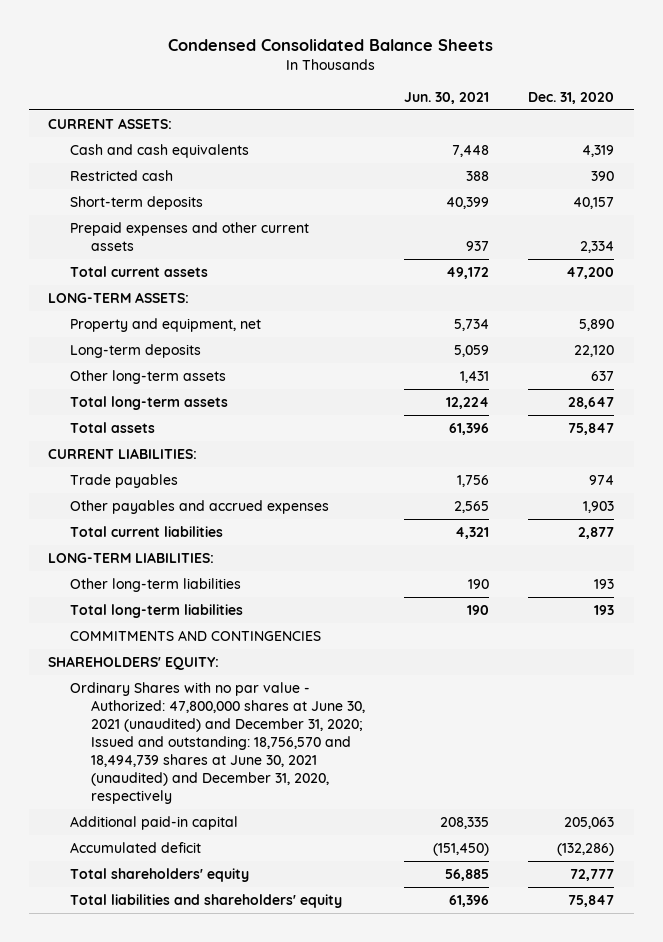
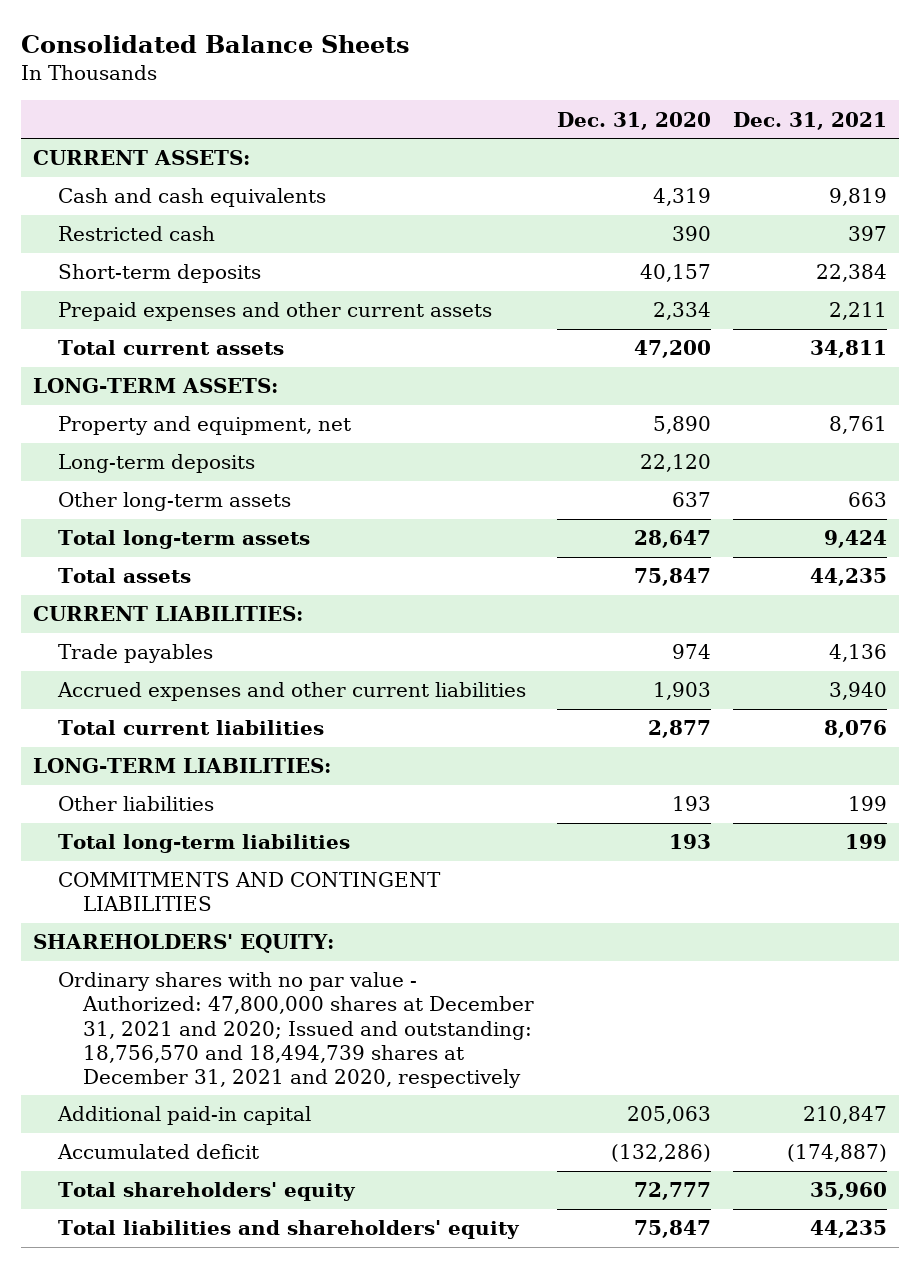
[168,38,494,51] Condensed Consolidated Balance Sheets -> [21,34,411,53] Consolidated Balance Sheets
[404,91,490,104] Jun. 30, 2021 -> none
none -> [733,111,888,130] Dec. 31, 2021
[69,499,329,514] Other payables and accrued expenses -> [56,682,526,702] Accrued expenses and other current liabilities
[69,577,241,592] Other long-term liabilities -> [57,796,214,812] Other liabilities
[69,629,321,641] COMMITMENTS AND CONTINGENCIES -> [57,872,441,912] COMMITMENTS AND CONTINGENT LIABILITIES
[69,681,365,804] Ordinary Shares with no par value - Authorized: 47,800,000 shares at June 30, 2021 (unaudited) and December 31, 2020; Issued and outstanding: 18,756,570 and 18,494,739 shares at June 30, 2021 (unaudited) and December 31, 2020, respectively -> [57,972,535,1088] Ordinary shares with no par value - Authorized: 47,800,000 shares at December 31, 2021 and 2020; Issued and outstanding: 18,756,570 and 18,494,739 shares at December 31, 2021 and 2020, respectively

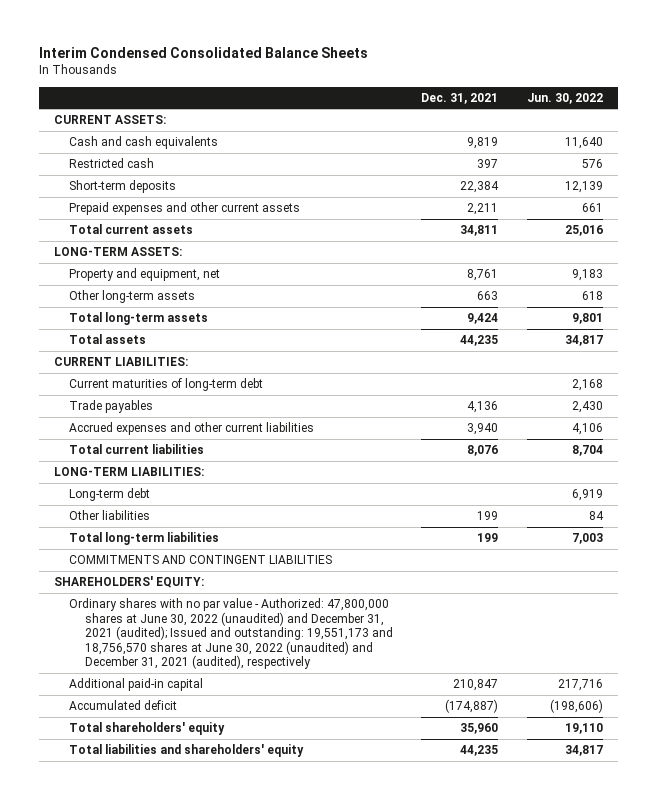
[21,34,411,53] Consolidated Balance Sheets -> [39,47,369,59] Interim Condensed Consolidated Balance Sheets
[556,111,711,130] Dec. 31, 2020 -> none
none -> [527,92,604,104] Jun. 30, 2022
[57,454,255,474] Long-term deposits -> none
none -> [69,378,264,392] Current maturities of long-term debt
none -> [69,488,151,502] Long-term debt
[57,972,535,1088] Ordinary shares with no par value - Authorized: 47,800,000 shares at December 31, 2021 and 2020; Issued and outstanding: 18,756,570 and 18,494,739 shares at December 31, 2021 and 2020, respectively -> [69,598,393,669] Ordinary shares with no par value - Authorized: 47,800,000 shares at June 30, 2022 (unaudited) and December 31, 2021 (audited); Issued and outstanding: 19,551,173 and 18,756,570 shares at June 30, 2022 (unaudited) and December 31, 2021 (audited), respectively

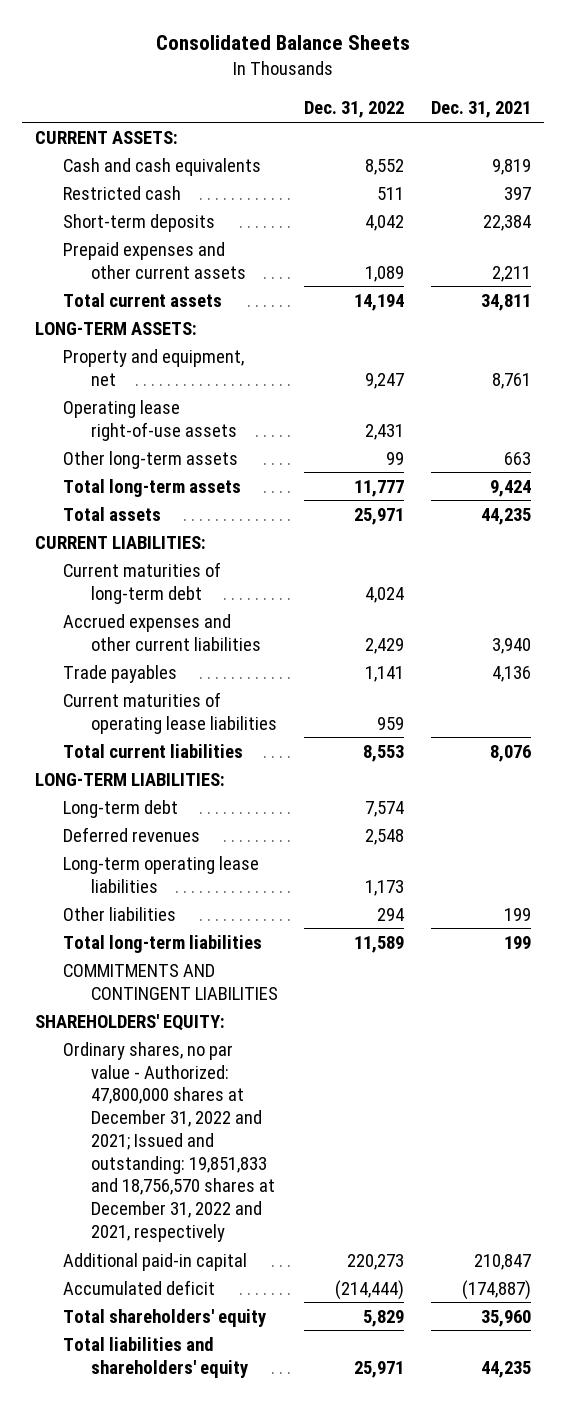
[39,47,369,59] Interim Condensed Consolidated Balance Sheets -> [156,35,411,51] Consolidated Balance Sheets
[527,92,604,104] Jun. 30, 2022 -> none
none -> [304,101,405,119] Dec. 31, 2022
none -> [62,399,237,441] Operating lease right-of-use assets
[69,400,154,414] Trade payables -> [62,664,177,683] Trade payables
none -> [62,691,277,734] Current maturities of operating lease liabilities
none -> [62,826,200,842] Deferred revenues
none -> [62,855,259,893] Long-term operating lease liabilities
[69,598,393,669] Ordinary shares with no par value - Authorized: 47,800,000 shares at June 30, 2022 (unaudited) and December 31, 2021 (audited); Issued and outstanding: 19,551,173 and 18,756,570 shares at June 30, 2022 (unaudited) and December 31, 2021 (audited), respectively -> [62,1041,275,1243] Ordinary shares, no par value - Authorized: 47,800,000 shares at December 31, 2022 and 2021; Issued and outstanding: 19,851,833 and 18,756,570 shares at December 31, 2022 and 2021, respectively

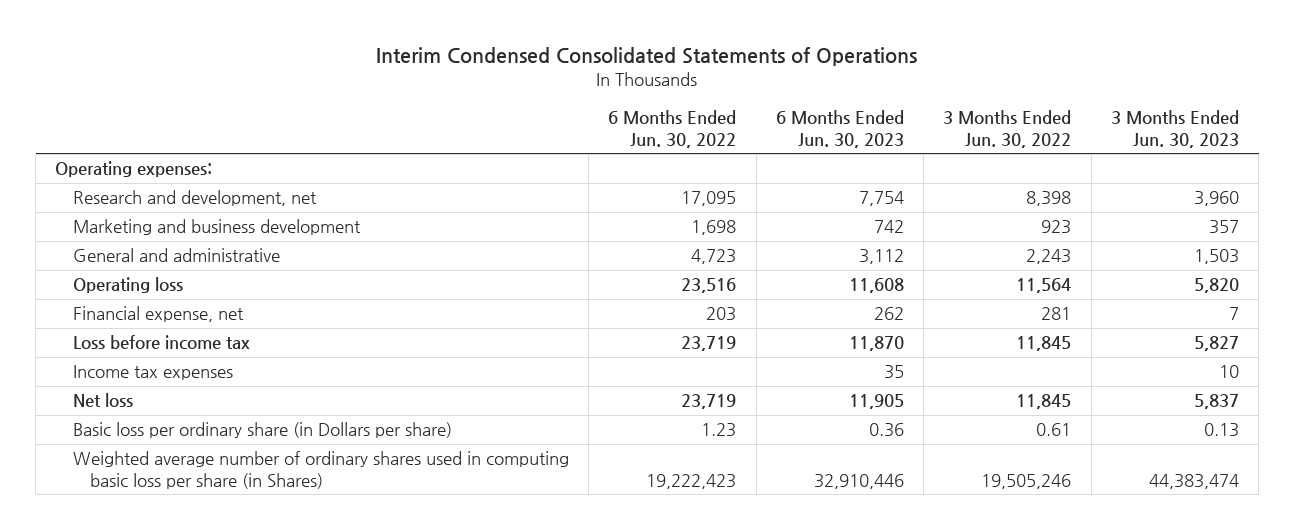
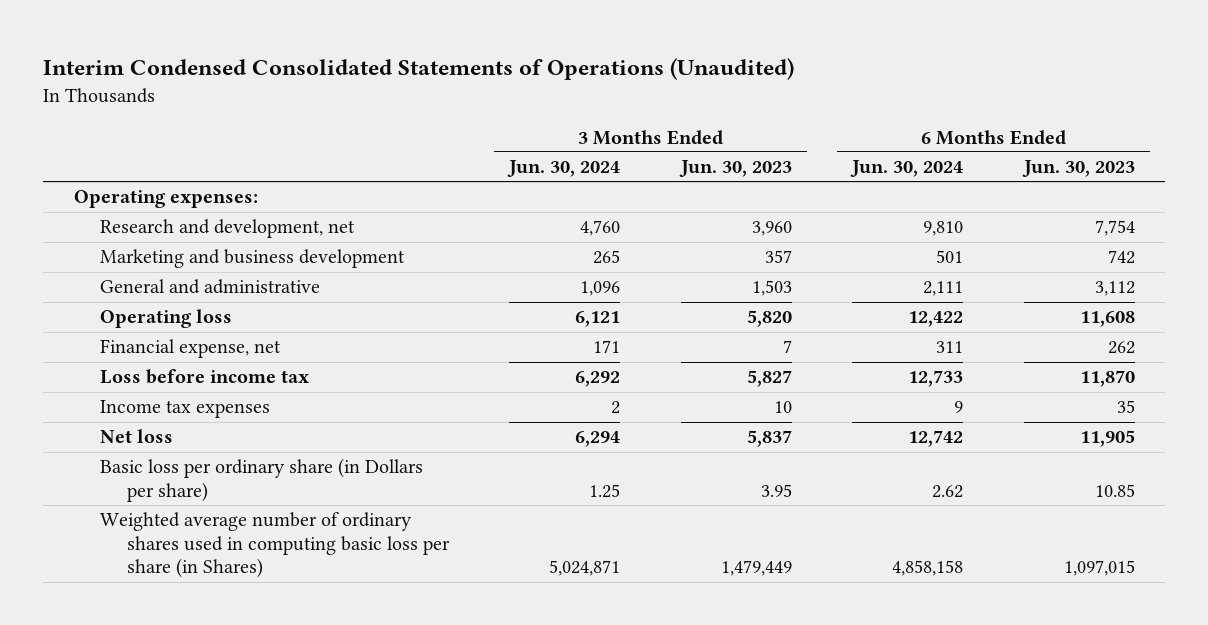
[376,47,918,67] Interim Condensed Consolidated Statements of Operations -> [43,57,795,80] Interim Condensed Consolidated Statements of Operations (Unaudited)
[608,109,737,148] 6 Months Ended Jun. 30, 2022 -> none
[943,109,1072,148] 3 Months Ended Jun. 30, 2022 -> none
none -> [507,160,621,178] Jun. 30, 2024
none -> [850,160,964,178] Jun. 30, 2024
[868,423,904,438] 0.36 -> [1094,483,1135,497] 10.85
[1203,423,1239,438] 0.13 -> [760,483,792,497] 3.95
[813,474,904,490] 32,910,446 -> [1063,560,1135,577] 1,097,015
[1148,474,1239,490] 44,383,474 -> [720,560,792,577] 1,479,449

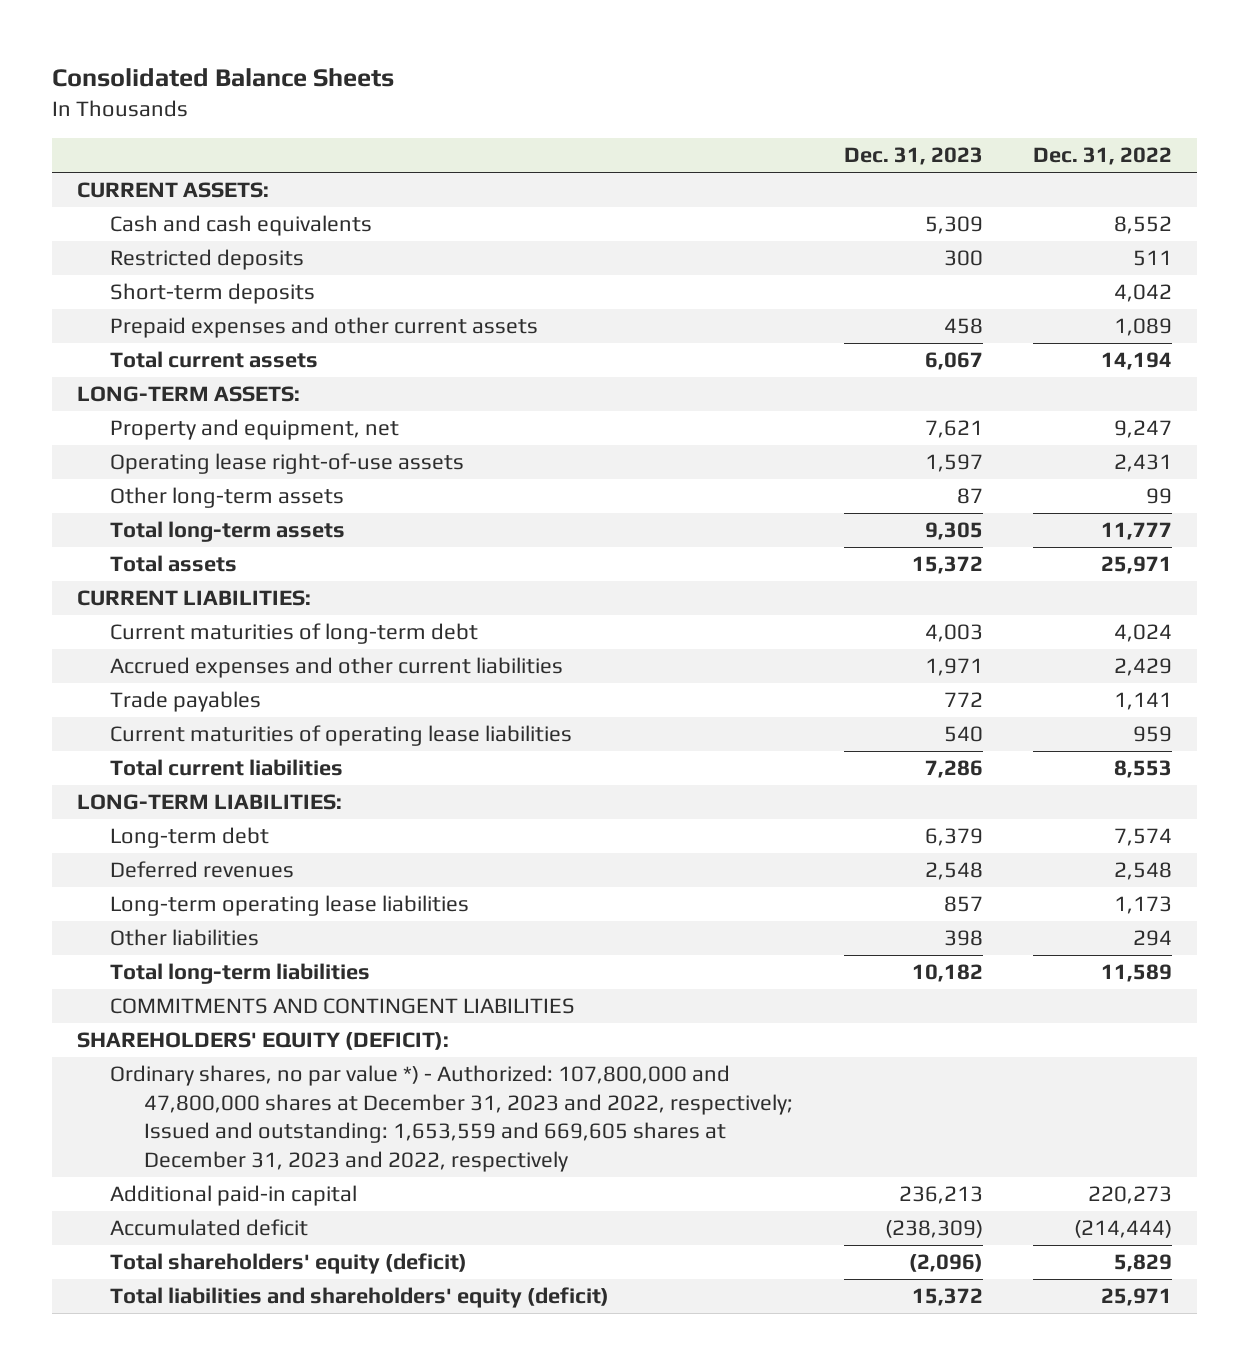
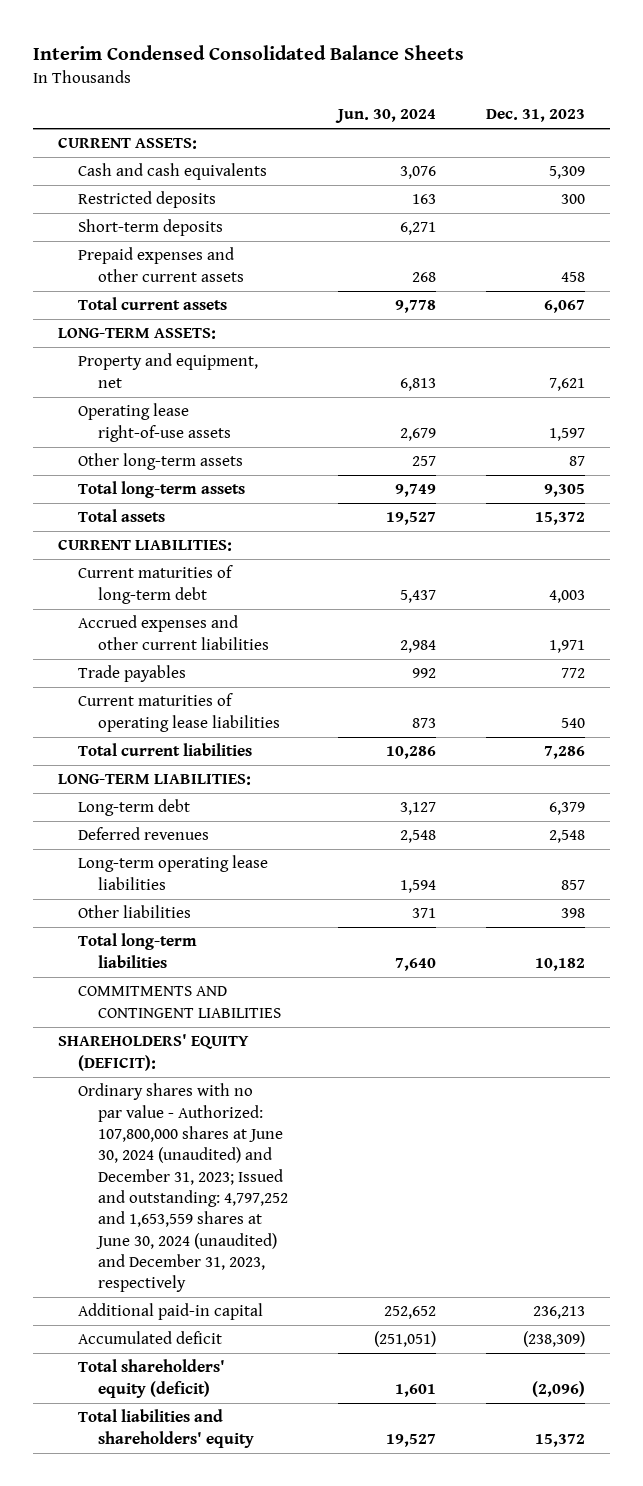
[51,67,394,87] Consolidated Balance Sheets -> [32,44,464,60] Interim Condensed Consolidated Balance Sheets
[1033,147,1173,166] Dec. 31, 2022 -> none
none -> [334,109,436,124] Jun. 30, 2024
[110,1065,794,1172] Ordinary shares, no par value *) - Authorized: 107,800,000 and 47,800,000 shares at December 31, 2023 and 2022, respectively; Issued and outstanding: 1,653,559 and 669,605 shares at December 31, 2023 and 2022, respectively -> [77,1083,289,1293] Ordinary shares with no par value - Authorized: 107,800,000 shares at June 30, 2024 (unaudited) and December 31, 2023; Issued and outstanding: 4,797,252 and 1,653,559 shares at June 30, 2024 (unaudited) and December 31, 2023, respectively
[110,1287,610,1309] Total liabilities and shareholders' equity (deficit) -> [77,1409,255,1448] Total liabilities and shareholders' equity

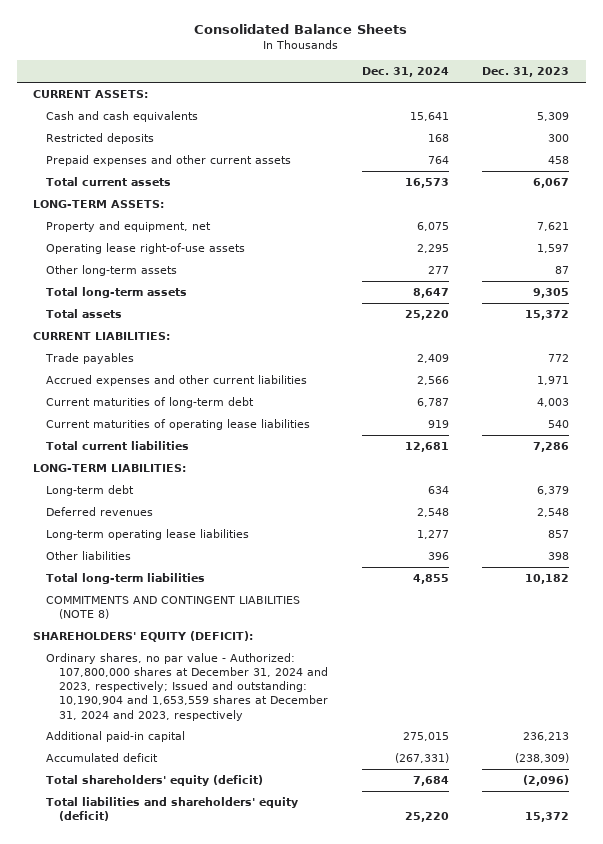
[32,44,464,60] Interim Condensed Consolidated Balance Sheets -> [194,24,408,35] Consolidated Balance Sheets
[334,109,436,124] Jun. 30, 2024 -> none
none -> [361,67,449,78] Dec. 31, 2024
[77,219,223,237] Short-term deposits -> none
[77,615,270,650] Accrued expenses and other current liabilities -> [46,375,308,387] Accrued expenses and other current liabilities
[77,565,233,604] Current maturities of long-term debt -> [46,397,255,409] Current maturities of long-term debt
[77,986,282,1018] COMMITMENTS AND CONTINGENT LIABILITIES -> [46,596,301,620] COMMITMENTS AND CONTINGENT LIABILITIES (NOTE 8)
[77,1083,289,1293] Ordinary shares with no par value - Authorized: 107,800,000 shares at June 30, 2024 (unaudited) and December 31, 2023; Issued and outstanding: 4,797,252 and 1,653,559 shares at June 30, 2024 (unaudited) and December 31, 2023, respectively -> [46,653,329,721] Ordinary shares, no par value - Authorized: 107,800,000 shares at December 31, 2024 and 2023, respectively; Issued and outstanding: 10,190,904 and 1,653,559 shares at December 31, 2024 and 2023, respectively
[77,1409,255,1448] Total liabilities and shareholders' equity -> [46,797,299,822] Total liabilities and shareholders' equity (deficit)

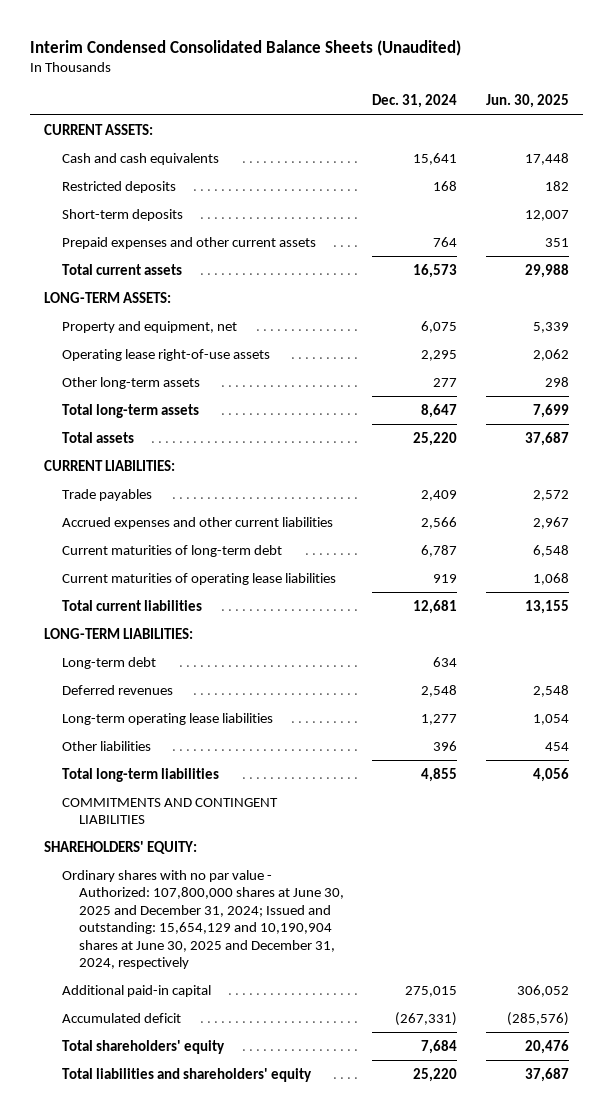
[194,24,408,35] Consolidated Balance Sheets -> [30,39,462,56] Interim Condensed Consolidated Balance Sheets (Unaudited)
[482,67,570,78] Dec. 31, 2023 -> none
none -> [485,94,569,109] Jun. 30, 2025
none -> [61,208,183,221] Short-term deposits
[46,596,301,620] COMMITMENTS AND CONTINGENT LIABILITIES (NOTE 8) -> [61,797,278,825] COMMITMENTS AND CONTINGENT LIABILITIES
[33,631,254,643] SHAREHOLDERS' EQUITY (DEFICIT): -> [44,840,198,854] SHAREHOLDERS' EQUITY:
[46,653,329,721] Ordinary shares, no par value - Authorized: 107,800,000 shares at December 31, 2024 and 2023, respectively; Issued and outstanding: 10,190,904 and 1,653,559 shares at December 31, 2024 and 2023, respectively -> [61,869,345,970] Ordinary shares with no par value - Authorized: 107,800,000 shares at June 30, 2025 and December 31, 2024; Issued and outstanding: 15,654,129 and 10,190,904 shares at June 30, 2025 and December 31, 2024, respectively
[46,775,264,787] Total shareholders' equity (deficit) -> [61,1039,225,1054] Total shareholders' equity
[46,797,299,822] Total liabilities and shareholders' equity (deficit) -> [61,1067,312,1082] Total liabilities and shareholders' equity

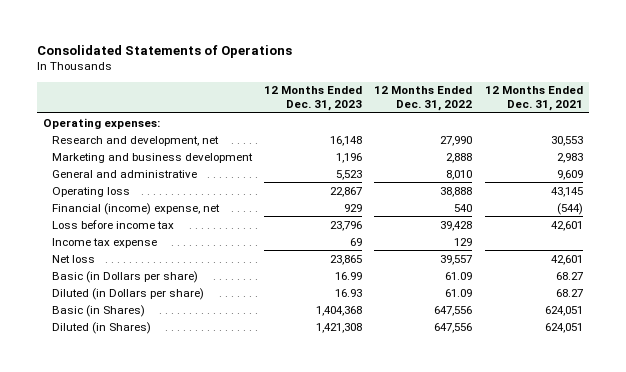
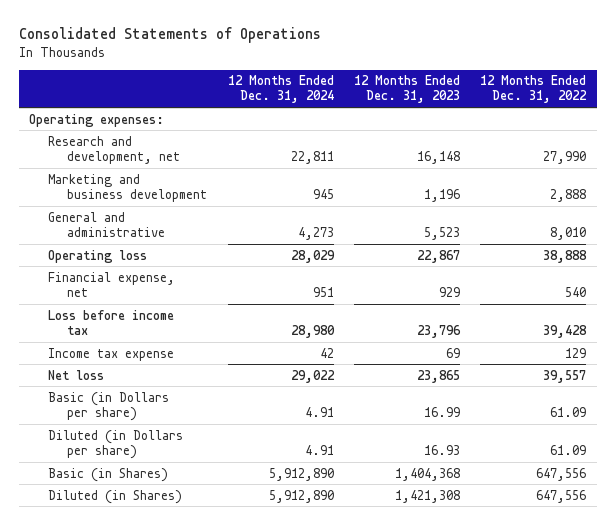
[484,86,583,112] 12 Months Ended Dec. 31, 2021 -> none
none -> [227,75,334,104] 12 Months Ended Dec. 31, 2024
[51,202,220,215] Financial (income) expense, net -> [48,271,176,297] Financial expense, net

